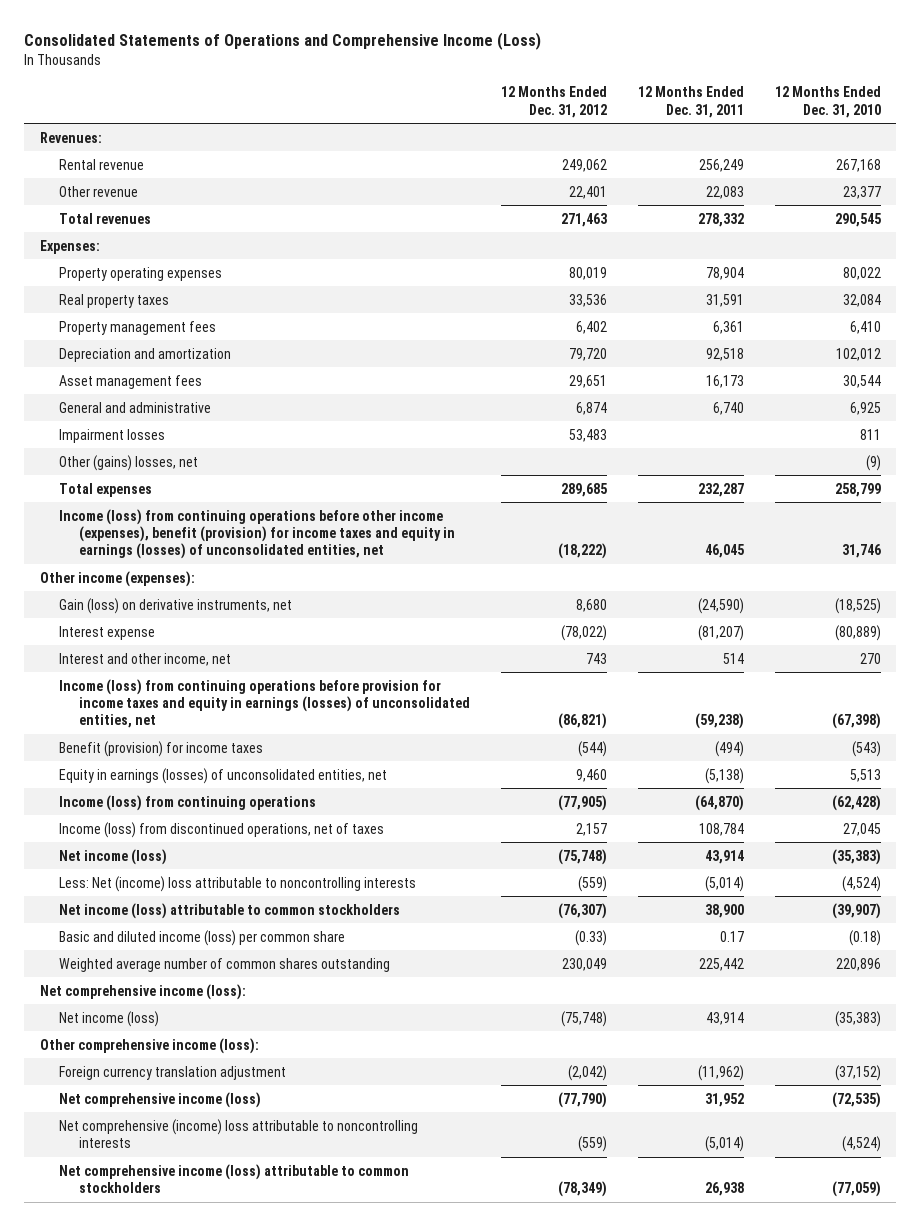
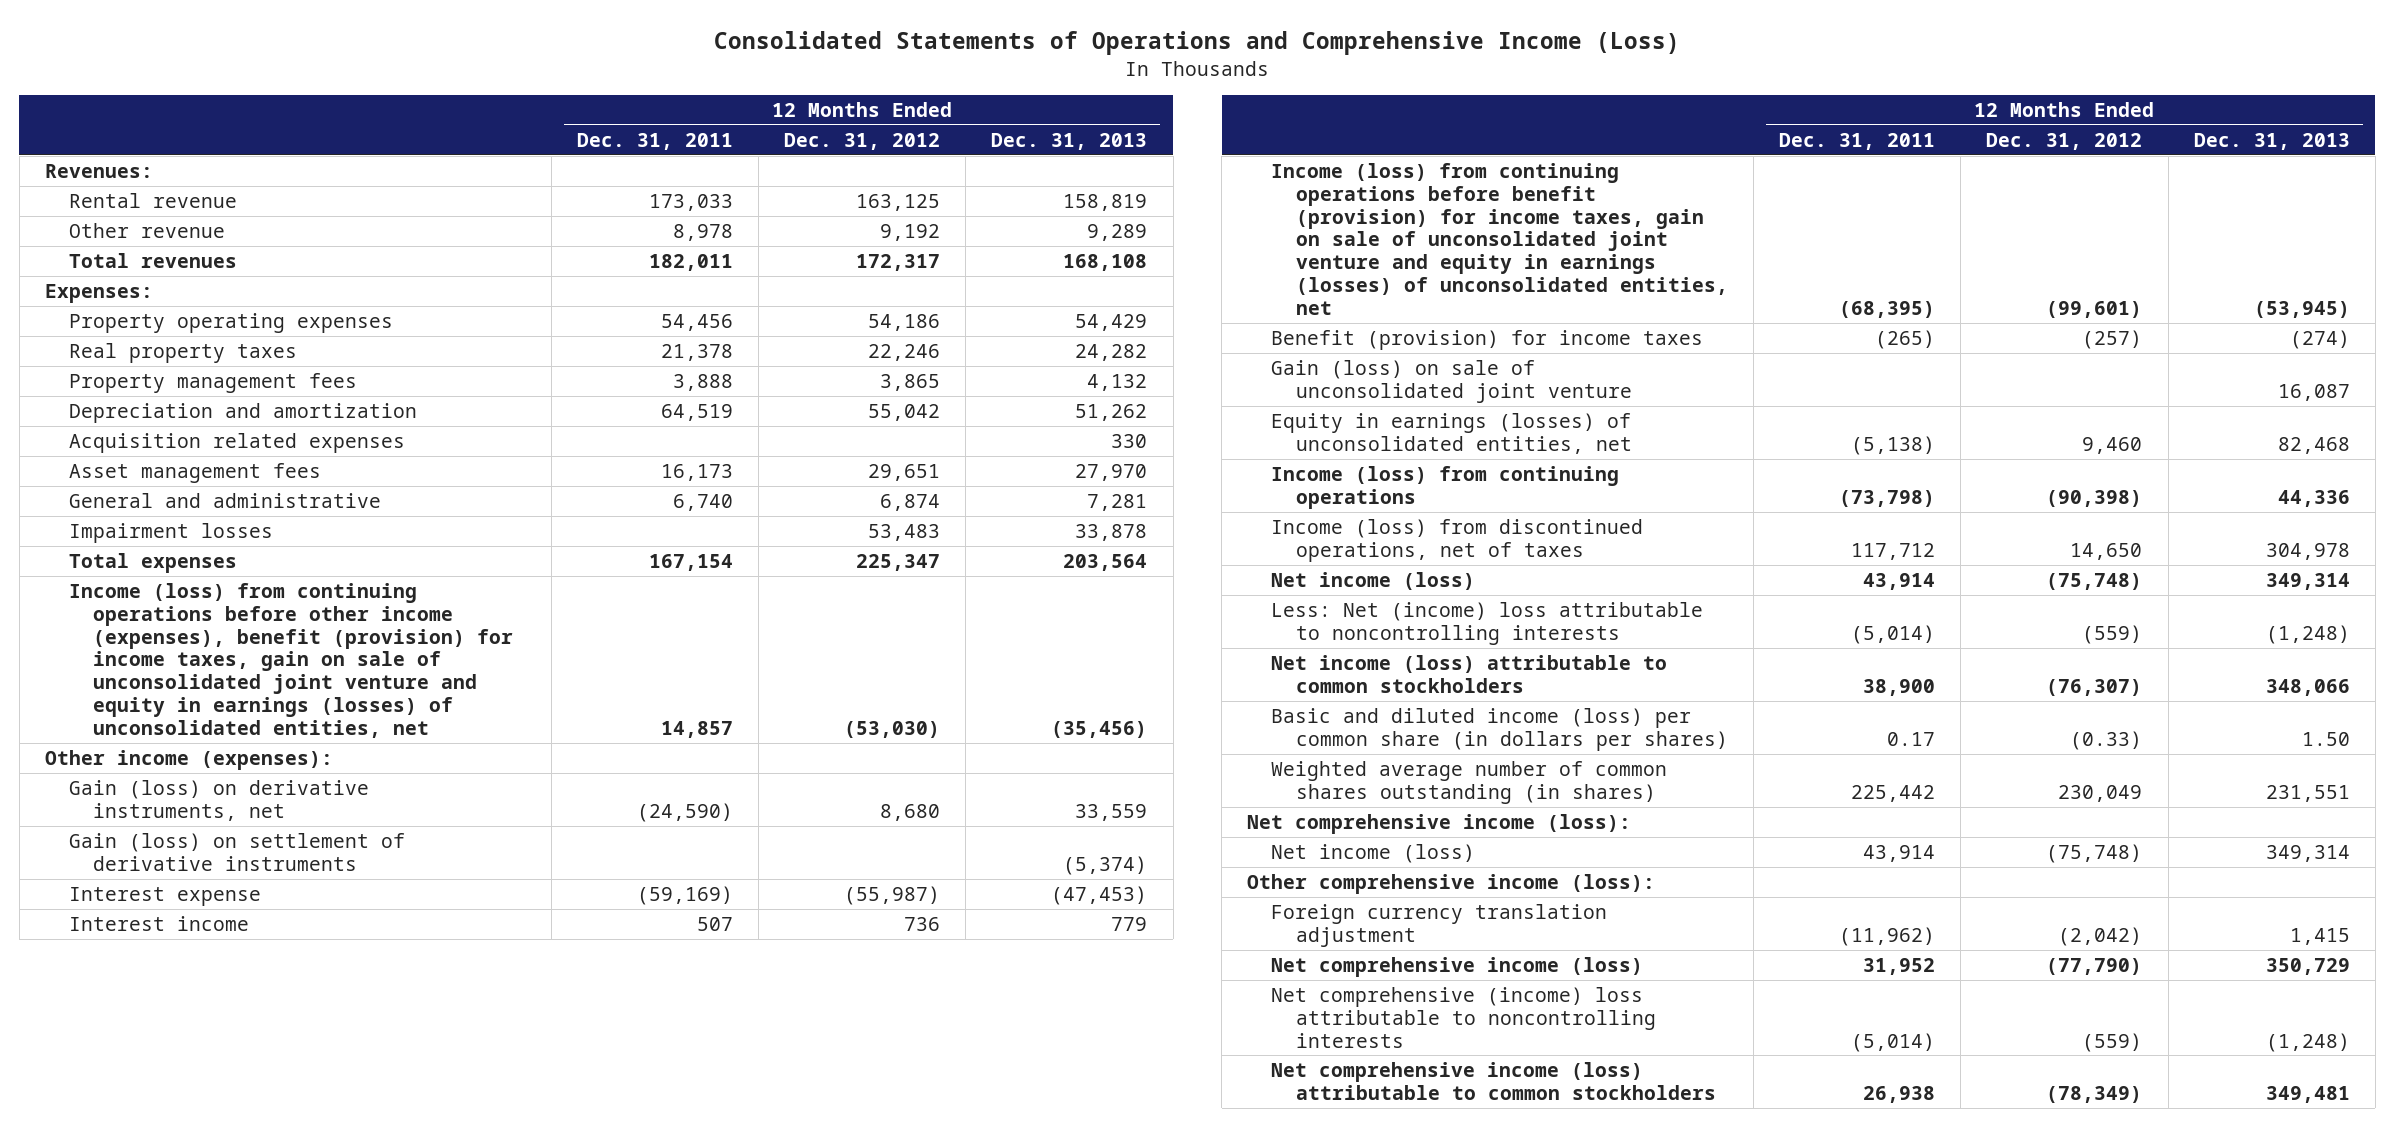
[774,86,881,118] 12 Months Ended Dec. 31, 2010 -> none
none -> [991,132,1148,150] Dec. 31, 2013
[561,158,607,172] 249,062 -> [856,193,941,211] 163,125
[698,158,744,172] 256,249 -> [648,193,733,211] 173,033
[568,185,607,199] 22,401 -> [880,223,941,241] 9,192
[705,185,744,199] 22,083 -> [672,223,733,241] 8,978
[560,212,607,227] 271,463 -> [856,253,941,271] 172,317
[697,212,744,227] 278,332 -> [648,253,733,271] 182,011
[568,266,607,280] 80,019 -> [868,313,941,331] 54,186
[705,266,744,280] 78,904 -> [660,313,733,331] 54,456
[568,293,607,307] 33,536 -> [868,343,941,361] 22,246
[705,293,744,307] 31,591 -> [660,343,733,361] 21,378
[575,320,607,334] 6,402 -> [880,373,941,391] 3,865
[712,320,744,334] 6,361 -> [672,373,733,391] 3,888
[568,347,607,361] 79,720 -> [868,403,941,421] 55,042
[705,347,744,361] 92,518 -> [660,403,733,421] 64,519
none -> [69,432,406,453] Acquisition related expenses
[59,454,199,471] Other (gains) losses, net -> none
[560,482,607,497] 289,685 -> [856,553,941,571] 225,347
[697,482,744,497] 232,287 -> [648,553,733,571] 167,154
[59,508,456,560] Income (loss) from continuing operations before other income (expenses), benefit (provision) for income taxes and equity in earnings (losses) of unconsolidated entities, net -> [69,582,514,738] Income (loss) from continuing operations before other income (expenses), benefit (provision) for income taxes, gain on sale of unconsolidated joint venture and equity in earnings (losses) of unconsolidated entities, net
[557,543,607,560] (18,222) -> [844,720,941,738] (53,030)
[704,544,744,559] 46,045 -> [660,720,733,738] 14,857
none -> [69,832,406,871] Gain (loss) on settlement of derivative instruments
[560,624,607,641] (78,022) -> [844,885,941,905] (55,987)
[697,624,744,641] (81,207) -> [636,885,733,905] (59,169)
[59,652,232,666] Interest and other income, net -> [69,915,250,931] Interest income
[585,652,607,664] 743 -> [904,916,941,931] 736
[722,652,744,664] 514 -> [696,916,733,931] 507
[59,678,471,729] Income (loss) from continuing operations before provision for income taxes and equity in earnings (losses) of unconsolidated entities, net -> [1271,162,1728,315] Income (loss) from continuing operations before benefit (provision) for income taxes, gain on sale of unconsolidated joint venture and equity in earnings (losses) of unconsolidated entities, net
[557,713,607,730] (86,821) -> [2046,300,2143,318] (99,601)
[694,713,744,730] (59,238) -> [1839,300,1936,318] (68,395)
[577,740,607,757] (544) -> [2082,329,2143,349] (257)
[714,740,744,757] (494) -> [1875,329,1936,349] (265)
none -> [1271,359,1632,403] Gain (loss) on sale of unconsolidated joint venture
[557,794,607,811] (77,905) -> [2046,489,2143,507] (90,398)
[694,794,744,811] (64,870) -> [1839,489,1936,507] (73,798)
[575,822,607,836] 2,157 -> [2070,542,2143,560] 14,650
[698,822,744,836] 108,784 -> [1851,542,1936,560] 117,712
[59,929,346,946] Basic and diluted income (loss) per common share -> [1271,707,1728,751] Basic and diluted income (loss) per common share (in dollars per shares)
[59,957,391,972] Weighted average number of common shares outstanding -> [1271,760,1668,804] Weighted average number of common shares outstanding (in shares)

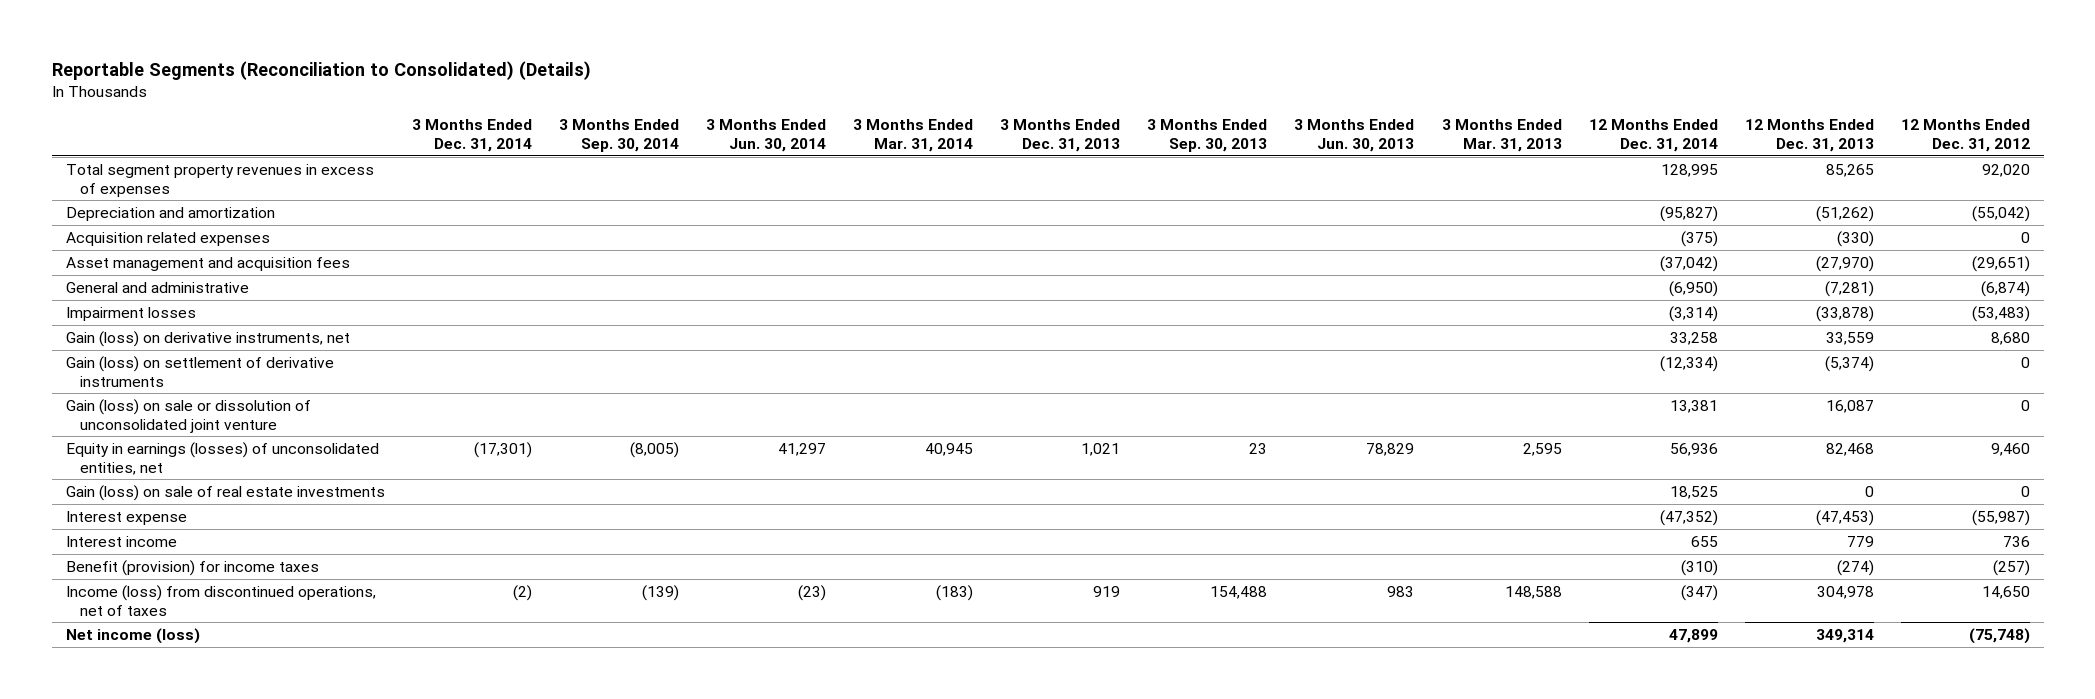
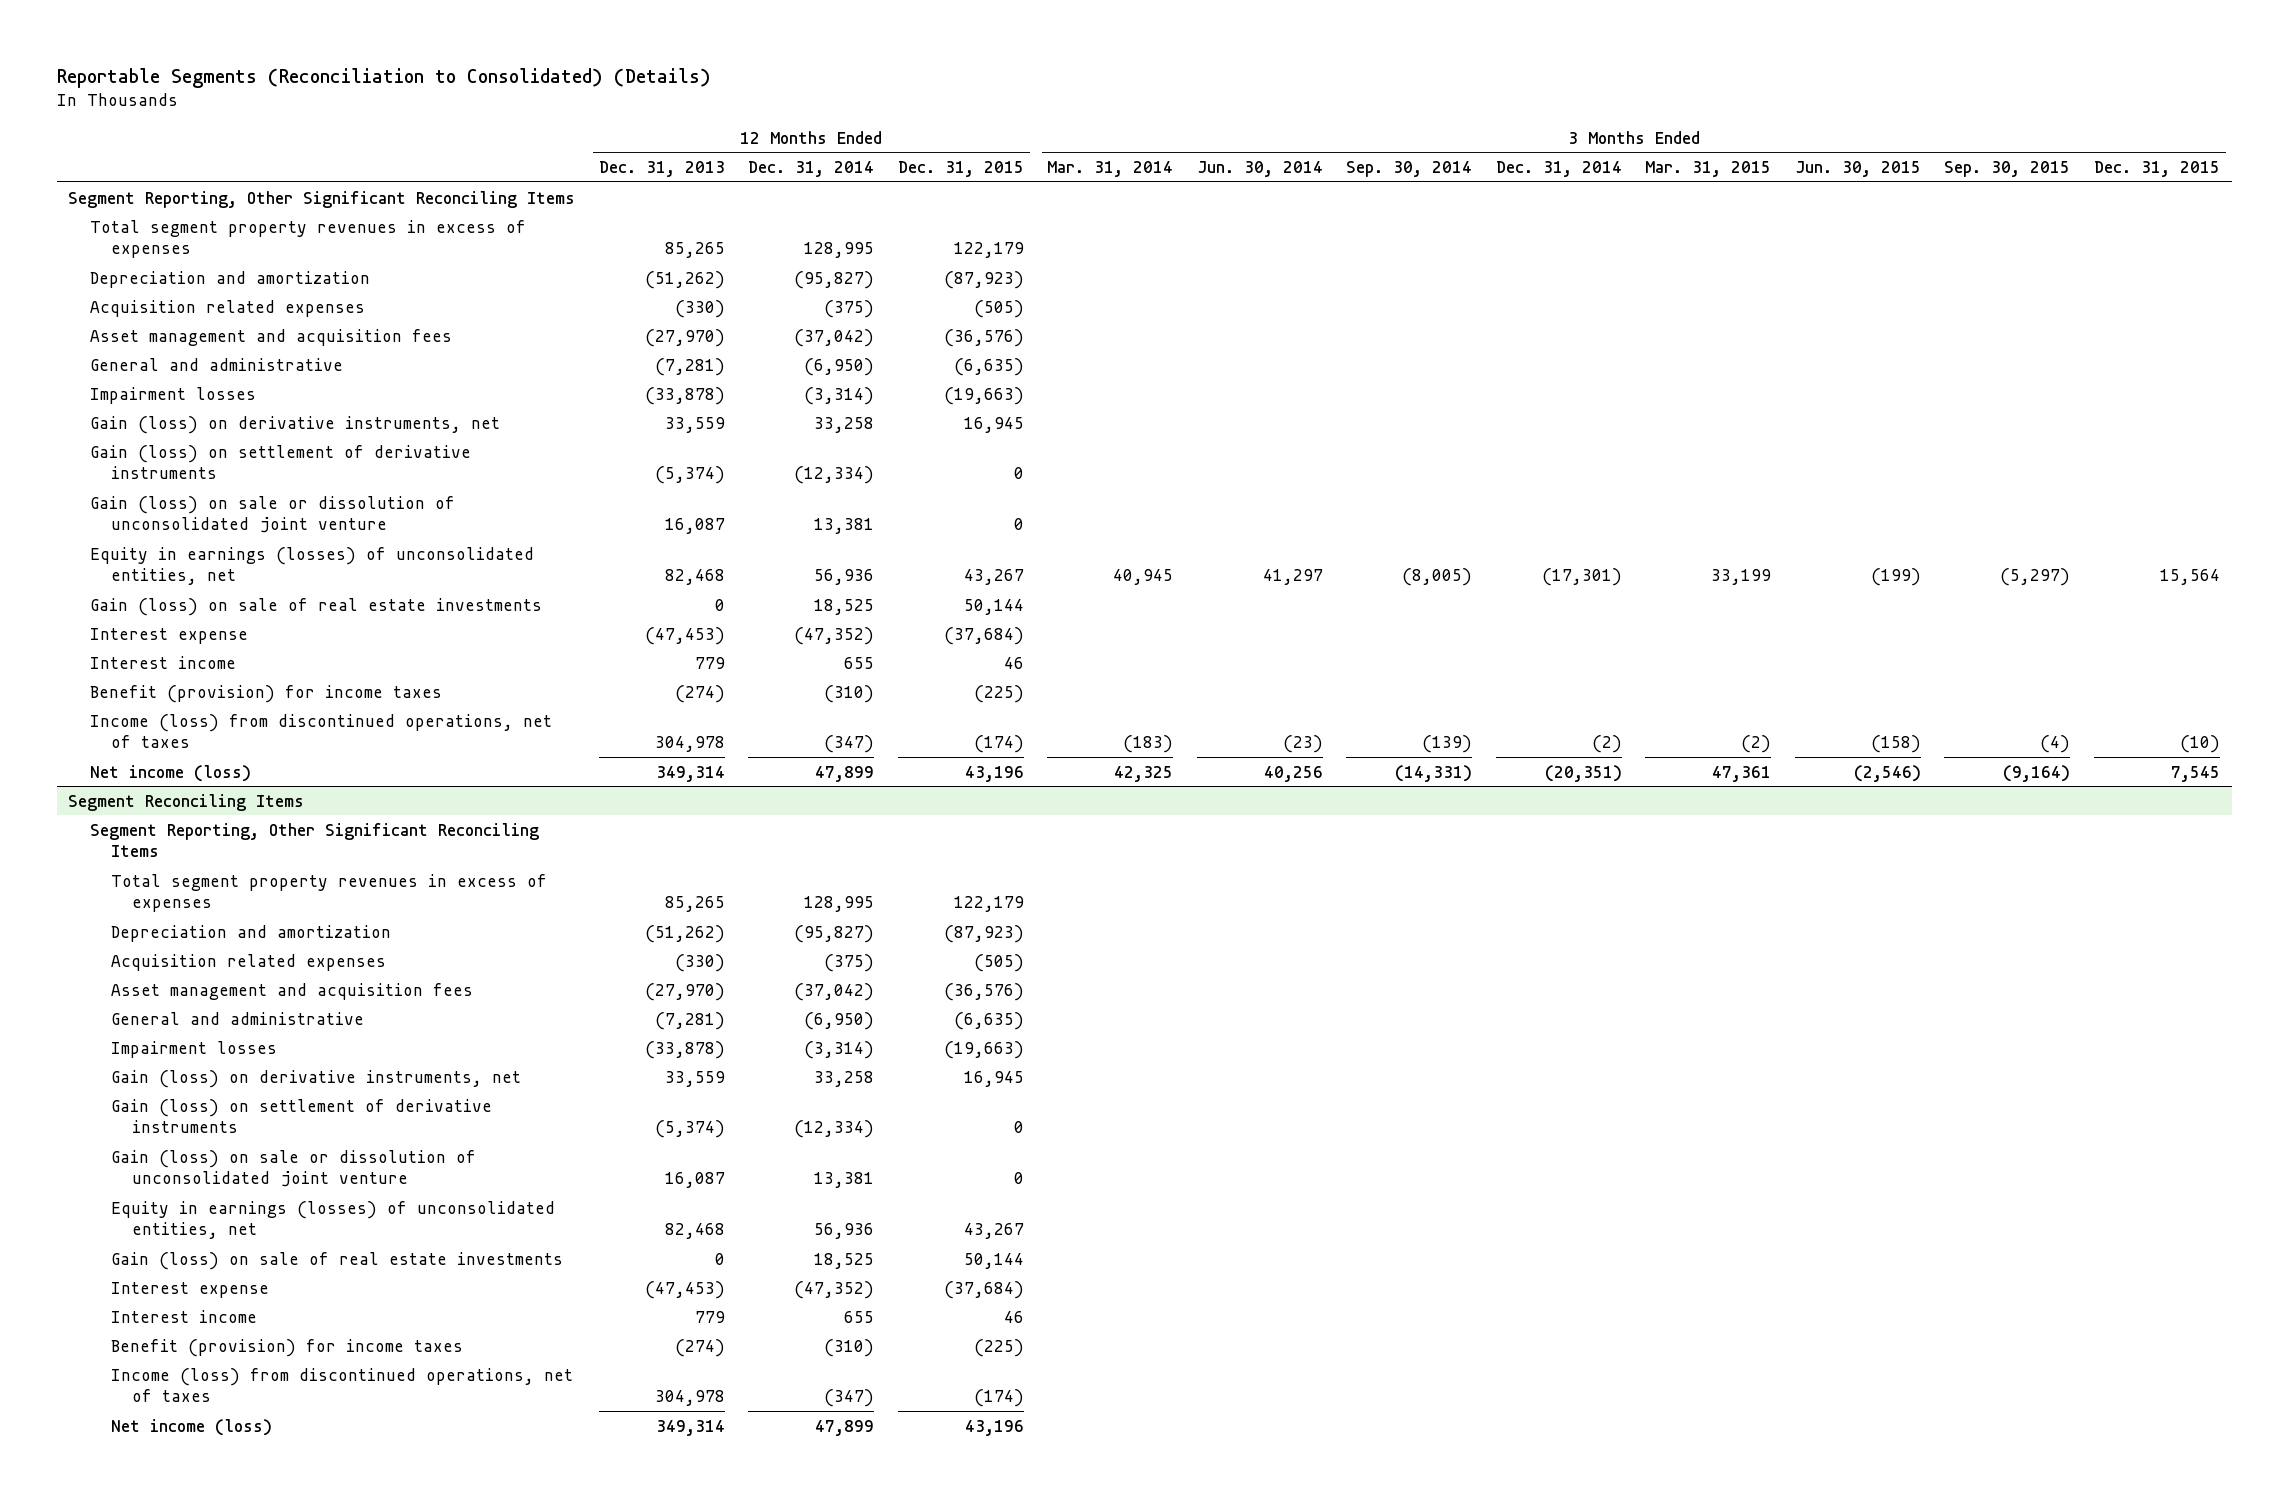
[1000,119,1121,152] 3 Months Ended Dec. 31, 2013 -> none
[1147,119,1268,152] 3 Months Ended Sep. 30, 2013 -> none
[1294,119,1415,152] 3 Months Ended Jun. 30, 2013 -> none
[1441,119,1562,152] 3 Months Ended Mar. 31, 2013 -> none
[1900,119,2030,152] 12 Months Ended Dec. 31, 2012 -> none
none -> [897,160,1024,177] Dec. 31, 2015
none -> [1645,160,1772,177] Mar. 31, 2015
none -> [1794,160,1921,177] Jun. 30, 2015
none -> [1944,160,2071,177] Sep. 30, 2015
none -> [2093,160,2220,177] Dec. 31, 2015
none -> [68,190,576,208] Segment Reporting, Other Significant Reconciling Items
none -> [89,764,251,782] Net income (loss)
none -> [68,793,305,811] Segment Reconciling Items
none -> [89,822,539,857] Segment Reporting, Other Significant Reconciling Items
none -> [111,873,548,912] Total segment property revenues in excess of expenses
none -> [111,924,392,942] Depreciation and amortization
none -> [111,953,387,971] Acquisition related expenses
none -> [111,982,474,1000] Asset management and acquisition fees
none -> [111,1011,365,1025] General and administrative
none -> [111,1040,278,1058] Impairment losses
none -> [111,1069,522,1088] Gain (loss) on derivative instruments, net
none -> [111,1098,493,1133] Gain (loss) on settlement of derivative instruments
none -> [111,1149,477,1187] Gain (loss) on sale or dissolution of unconsolidated joint venture
none -> [111,1200,556,1239] Equity in earnings (losses) of unconsolidated entities, net
none -> [111,1251,564,1270] Gain (loss) on sale of real estate investments
none -> [111,1281,270,1298] Interest expense
none -> [111,1309,258,1323] Interest income
none -> [111,1338,464,1357] Benefit (provision) for income taxes
none -> [111,1367,574,1402] Income (loss) from discontinued operations, net of taxes

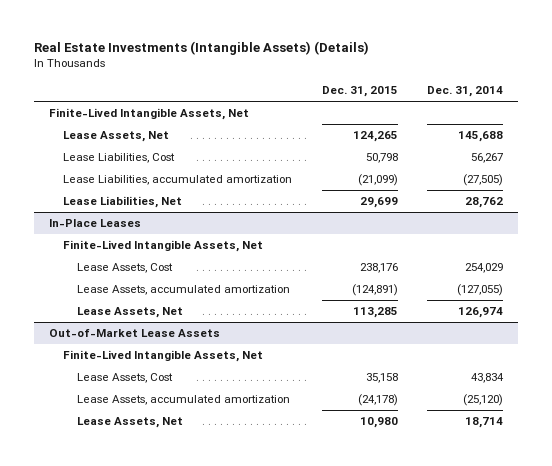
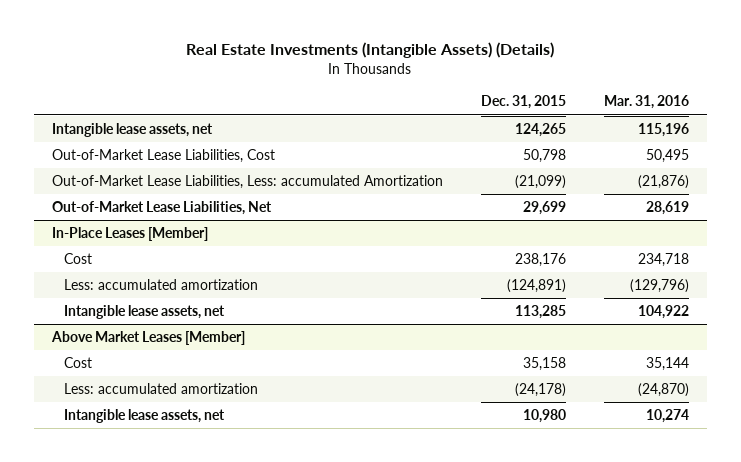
[427,86,504,98] Dec. 31, 2014 -> none
none -> [603,95,689,110] Mar. 31, 2016
[48,108,249,121] Finite-Lived Intangible Assets, Net -> none
[62,240,263,253] Finite-Lived Intangible Assets, Net -> none
[62,350,263,363] Finite-Lived Intangible Assets, Net -> none
[62,131,169,143] Lease Assets, Net -> [52,123,214,138] Intangible lease assets, net
[62,153,175,164] Lease Liabilities, Cost -> [52,149,276,164] Out-of-Market Lease Liabilities, Cost
[62,175,292,186] Lease Liabilities, accumulated amortization -> [52,175,444,190] Out-of-Market Lease Liabilities, Less: accumulated Amortization
[62,196,182,209] Lease Liabilities, Net -> [52,201,273,216] Out-of-Market Lease Liabilities, Net
[48,219,141,228] In-Place Leases -> [52,227,209,242] In-Place Leases [Member]
[76,263,173,274] Lease Assets, Cost -> [63,253,92,265] Cost
[76,285,290,296] Lease Assets, accumulated amortization -> [63,279,258,291] Less: accumulated amortization
[76,307,183,319] Lease Assets, Net -> [63,305,225,320] Intangible lease assets, net
[48,329,220,338] Out-of-Market Lease Assets -> [51,331,246,346] Above Market Leases [Member]
[76,373,173,384] Lease Assets, Cost -> [63,357,92,369] Cost
[76,395,290,406] Lease Assets, accumulated amortization -> [63,383,258,395] Less: accumulated amortization
[76,417,183,429] Lease Assets, Net -> [63,409,225,424] Intangible lease assets, net

